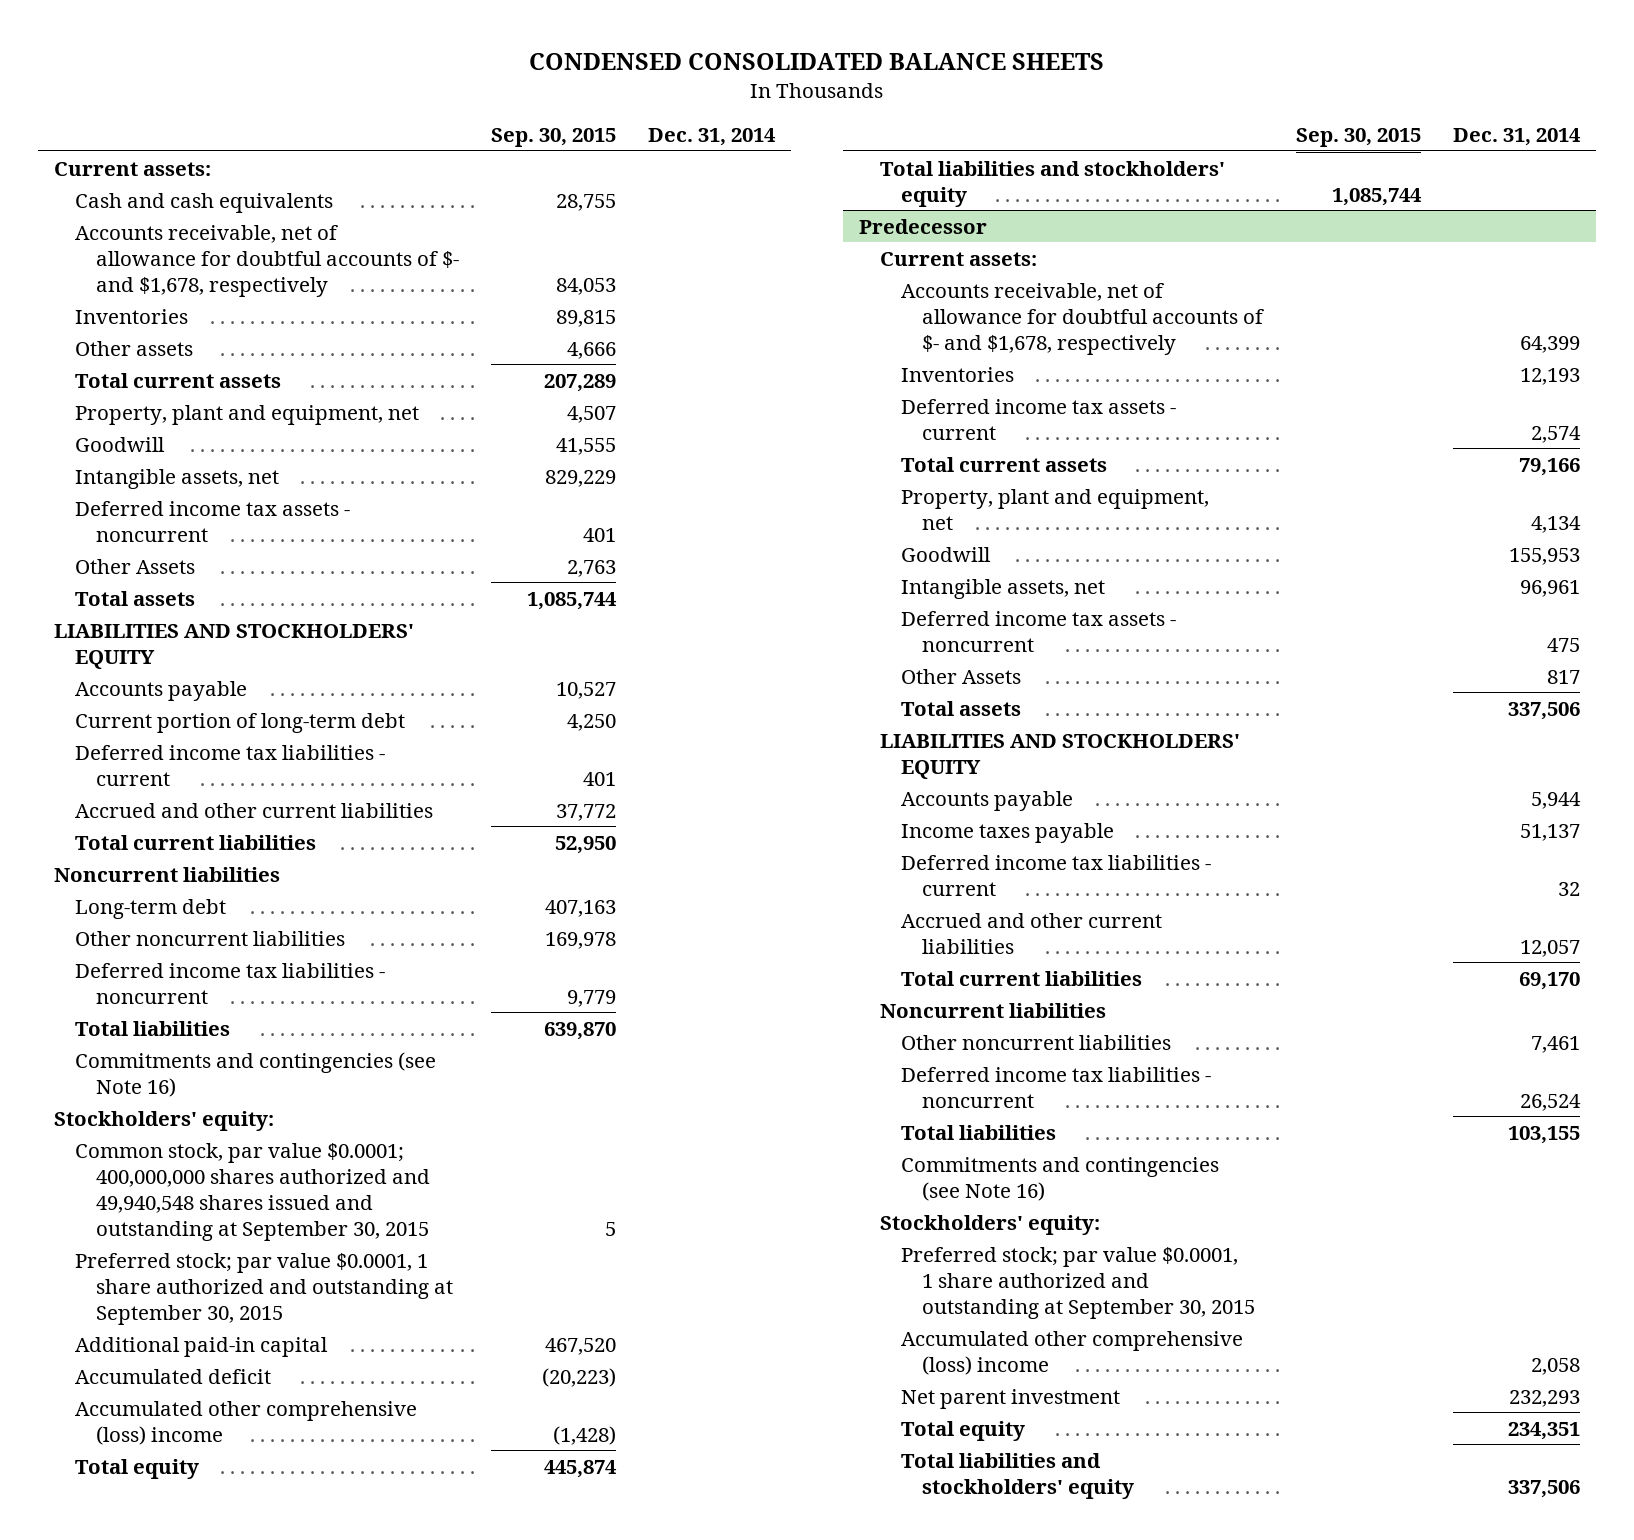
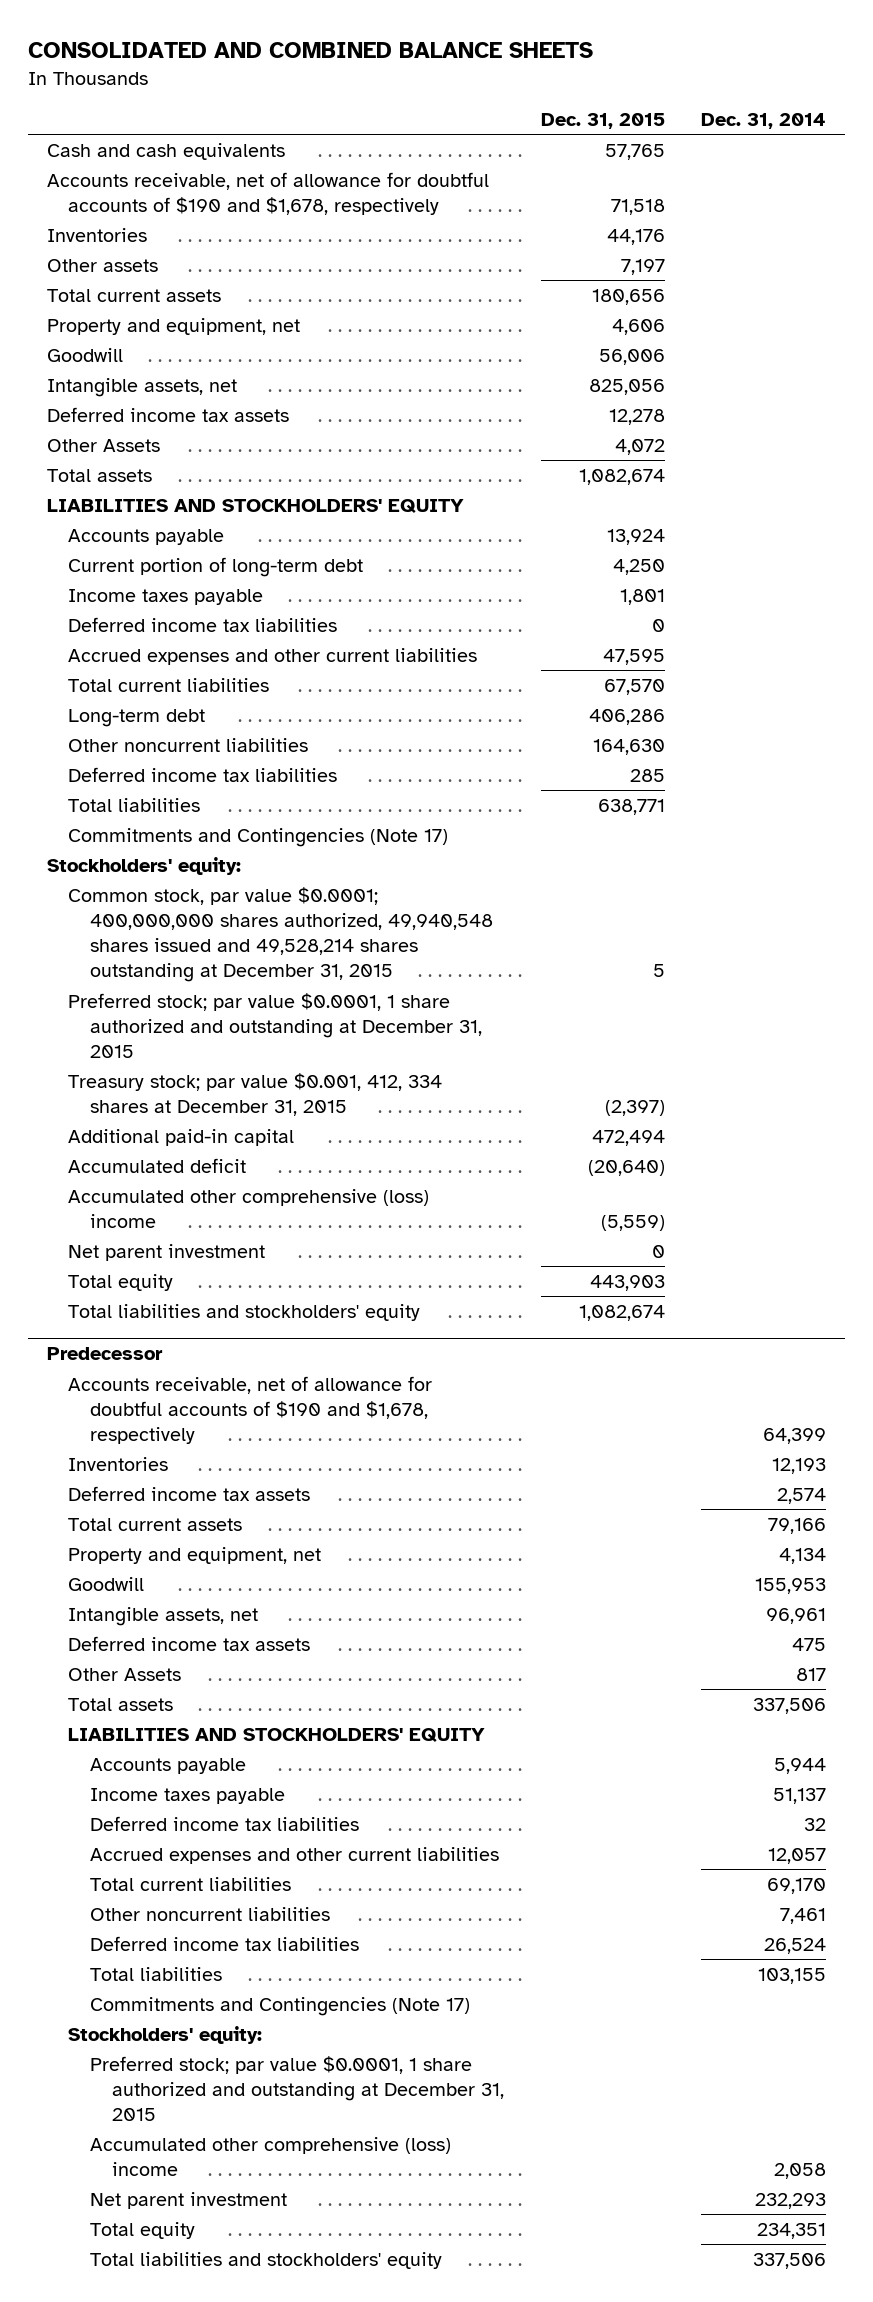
[528,52,1104,70] CONDENSED CONSOLIDATED BALANCE SHEETS -> [28,42,594,59] CONSOLIDATED AND COMBINED BALANCE SHEETS
[491,127,617,147] Sep. 30, 2015 -> none
none -> [540,112,665,129] Dec. 31, 2015
[53,161,211,176] Current assets: -> none
[74,224,460,297] Accounts receivable, net of allowance for doubtful accounts of $- and $1,678, respectively -> [46,171,489,215] Accounts receivable, net of allowance for doubtful accounts of $190 and $1,678, respectively
[74,404,419,425] Property, plant and equipment, net -> [46,317,300,335] Property and equipment, net
[74,500,350,542] Deferred income tax assets - noncurrent -> [46,406,289,422] Deferred income tax assets
none -> [68,588,264,605] Income taxes payable
[74,744,385,786] Deferred income tax liabilities - current -> [68,616,338,632] Deferred income tax liabilities
[74,802,433,818] Accrued and other current liabilities -> [68,647,478,665] Accrued expenses and other current liabilities
[53,866,280,882] Noncurrent liabilities -> none
[74,962,385,1004] Deferred income tax liabilities - noncurrent -> [68,766,338,782] Deferred income tax liabilities
[74,1051,436,1097] Commitments and contingencies (see Note 16) -> [68,827,449,847] Commitments and Contingencies (Note 17)
[74,1142,431,1241] Common stock, par value $0.0001; 400,000,000 shares authorized and 49,940,548 shares issued and outstanding at September 30, 2015 -> [68,886,494,983] Common stock, par value $0.0001; 400,000,000 shares authorized, 49,940,548 shares issued and 49,528,214 shares outstanding at December 31, 2015
[74,1252,454,1325] Preferred stock; par value $0.0001, 1 share authorized and outstanding at September 30, 2015 -> [68,992,483,1058] Preferred stock; par value $0.0001, 1 share authorized and outstanding at December 31, 2015
none -> [68,1072,443,1116] Treasury stock; par value $0.001, 412, 334 shares at December 31, 2015
none -> [68,1243,266,1261] Net parent investment
[879,251,1037,266] Current assets: -> none
[900,282,1265,355] Accounts receivable, net of allowance for doubtful accounts of $- and $1,678, respectively -> [68,1375,433,1444] Accounts receivable, net of allowance for doubtful accounts of $190 and $1,678, respectively
[900,398,1176,440] Deferred income tax assets - current -> [68,1485,311,1501] Deferred income tax assets
[900,488,1209,530] Property, plant and equipment, net -> [68,1546,322,1564] Property and equipment, net
[900,610,1176,652] Deferred income tax assets - noncurrent -> [68,1635,311,1651] Deferred income tax assets
[900,854,1211,896] Deferred income tax liabilities - current -> [90,1815,360,1831] Deferred income tax liabilities
[900,912,1162,954] Accrued and other current liabilities -> [90,1846,500,1864] Accrued expenses and other current liabilities
[879,1002,1106,1018] Noncurrent liabilities -> none
[900,1066,1211,1108] Deferred income tax liabilities - noncurrent -> [90,1935,360,1951] Deferred income tax liabilities
[900,1156,1219,1201] Commitments and contingencies (see Note 16) -> [90,1996,471,2016] Commitments and Contingencies (Note 17)
[900,1246,1256,1319] Preferred stock; par value $0.0001, 1 share authorized and outstanding at September 30, 2015 -> [90,2055,504,2121] Preferred stock; par value $0.0001, 1 share authorized and outstanding at December 31, 2015

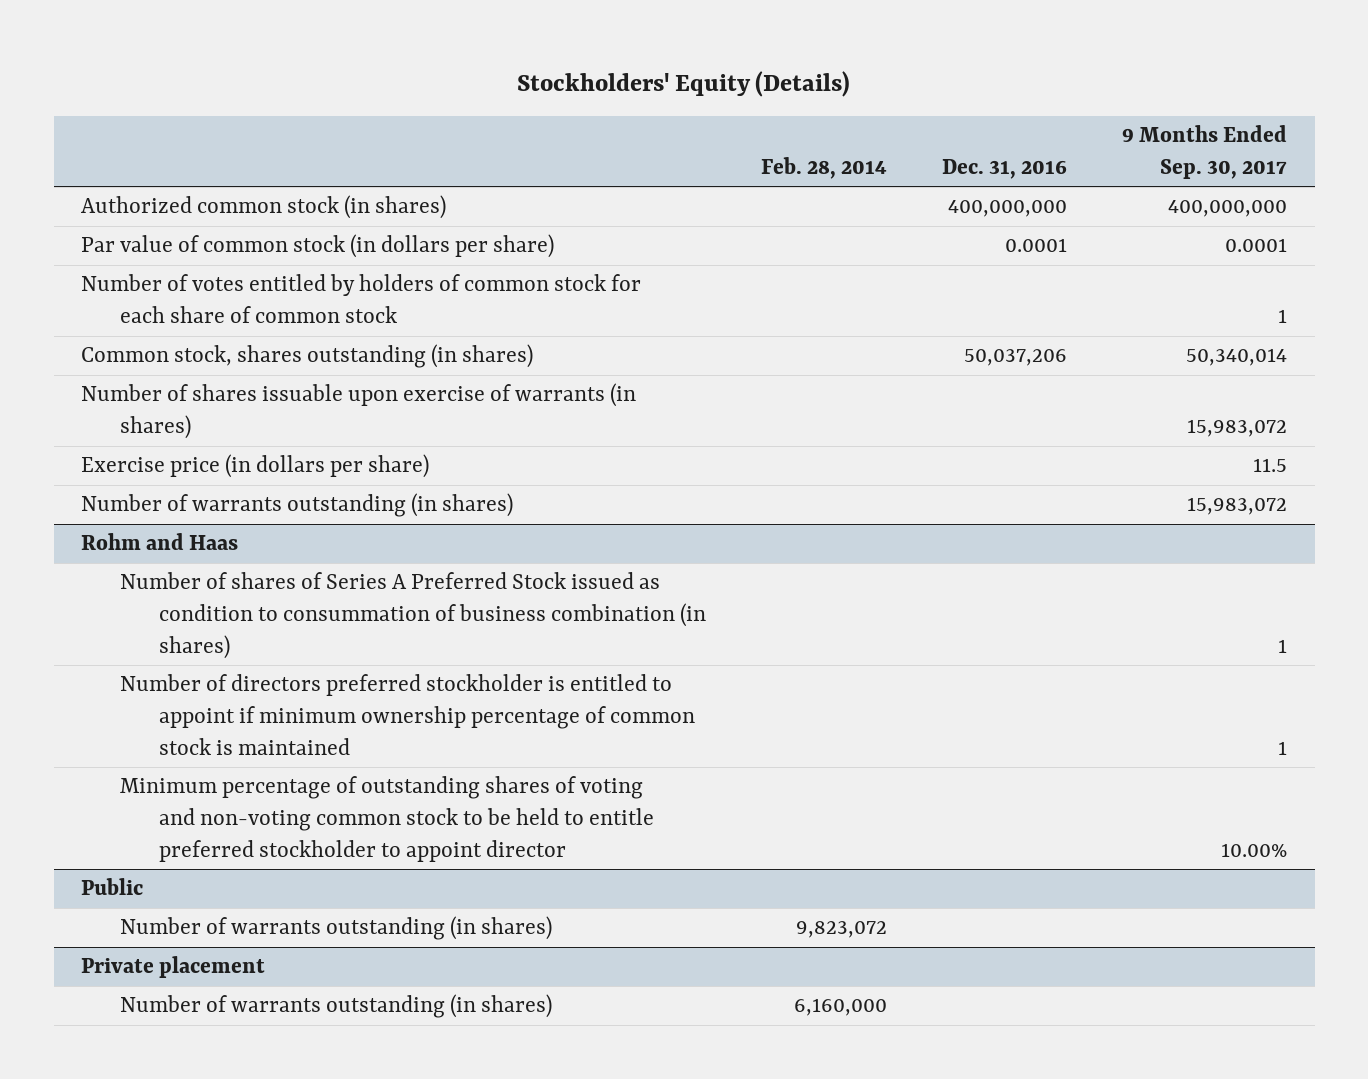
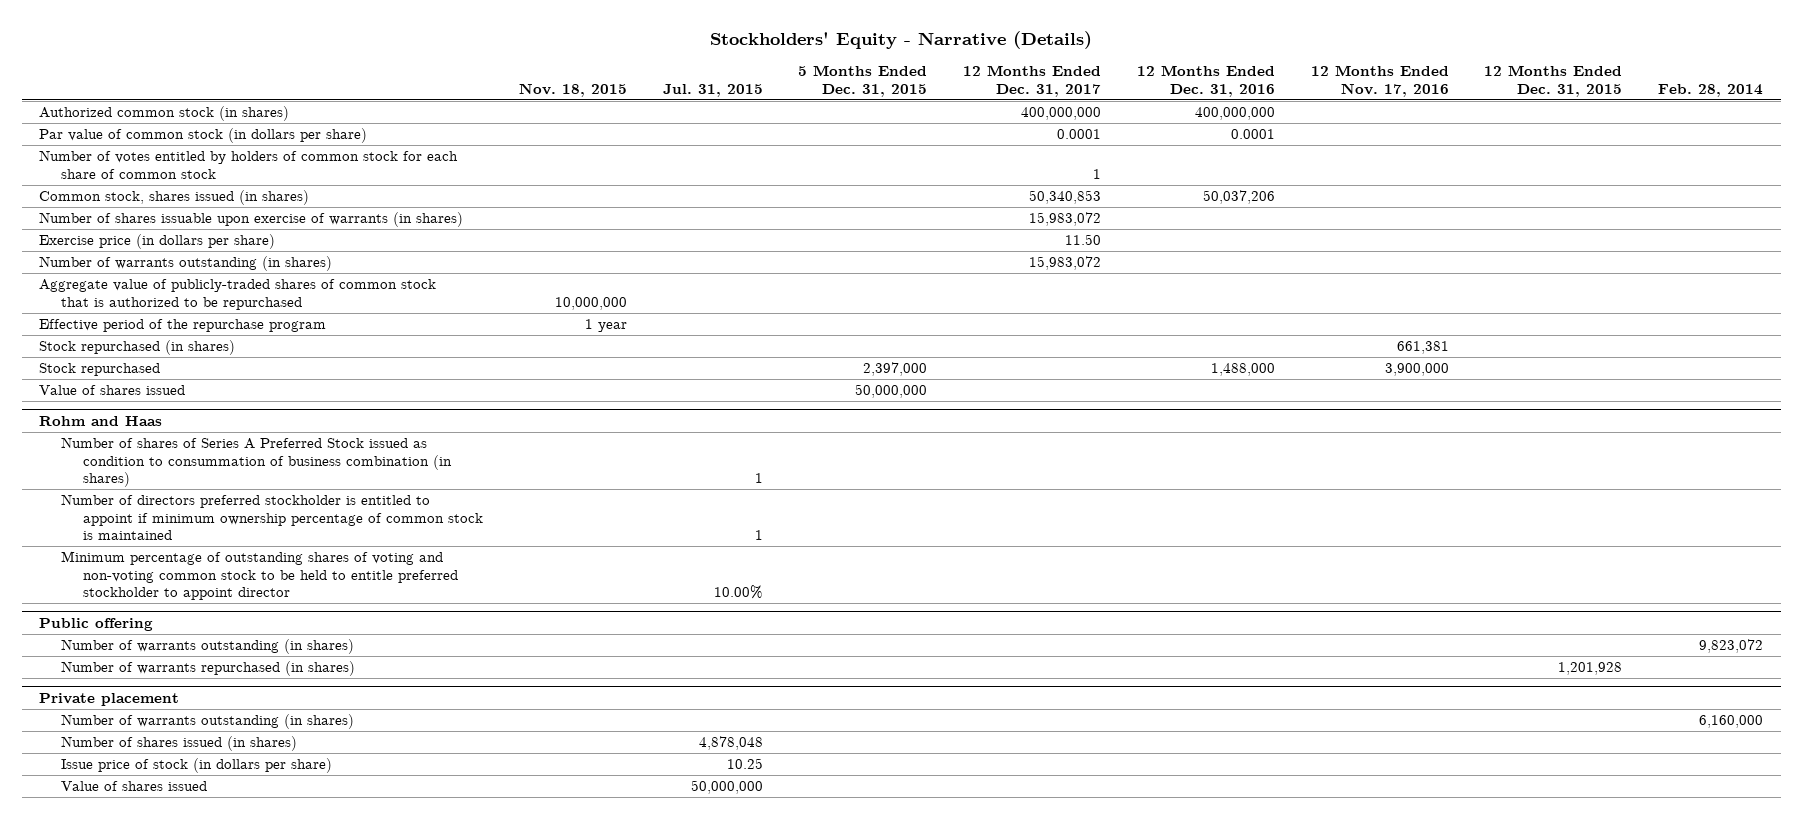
[517,71,851,98] Stockholders' Equity (Details) -> [710,30,1093,49] Stockholders' Equity - Narrative (Details)
[942,158,1068,179] Dec. 31, 2016 -> none
[1122,125,1288,179] 9 Months Ended Sep. 30, 2017 -> none
none -> [518,82,627,97] Nov. 18, 2015
none -> [662,83,763,97] Jul. 31, 2015
none -> [798,65,928,97] 5 Months Ended Dec. 31, 2015
none -> [963,65,1102,97] 12 Months Ended Dec. 31, 2017
none -> [1136,65,1275,97] 12 Months Ended Dec. 31, 2016
none -> [1310,65,1449,97] 12 Months Ended Nov. 17, 2016
none -> [1484,65,1623,97] 12 Months Ended Dec. 31, 2015
[81,344,534,369] Common stock, shares outstanding (in shares) -> [39,190,310,206] Common stock, shares issued (in shares)
none -> [39,279,437,310] Aggregate value of publicly-traded shares of common stock that is authorized to be repurchased
none -> [39,319,327,333] Effective period of the repurchase program
none -> [39,340,236,356] Stock repurchased (in shares)
none -> [39,363,161,377] Stock repurchased
none -> [39,385,186,396] Value of shares issued
[81,878,144,896] Public -> [39,618,154,632] Public offering
none -> [61,661,356,677] Number of warrants repurchased (in shares)
none -> [61,736,298,752] Number of shares issued (in shares)
none -> [61,758,333,774] Issue price of stock (in dollars per share)
none -> [61,781,208,792] Value of shares issued

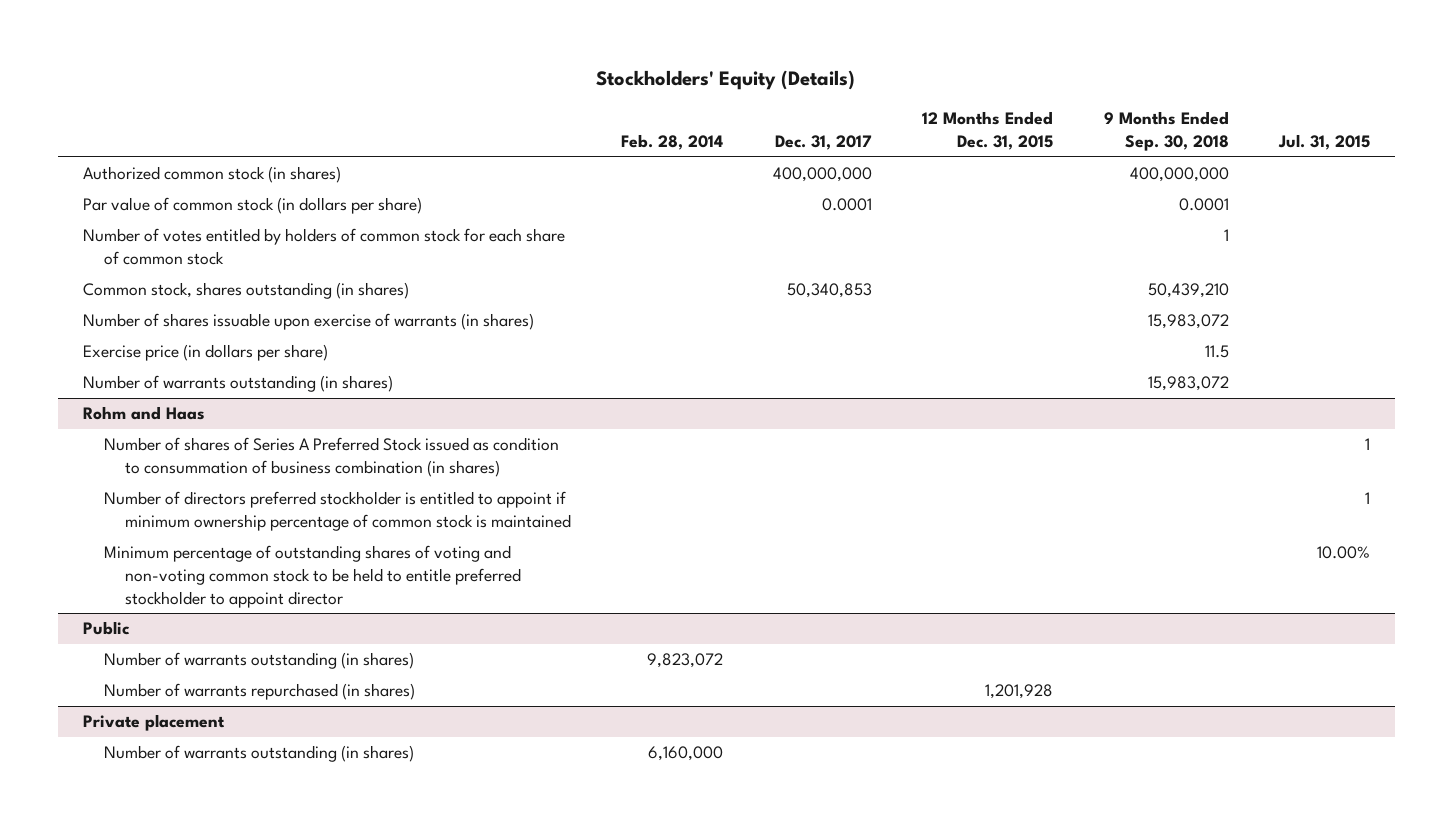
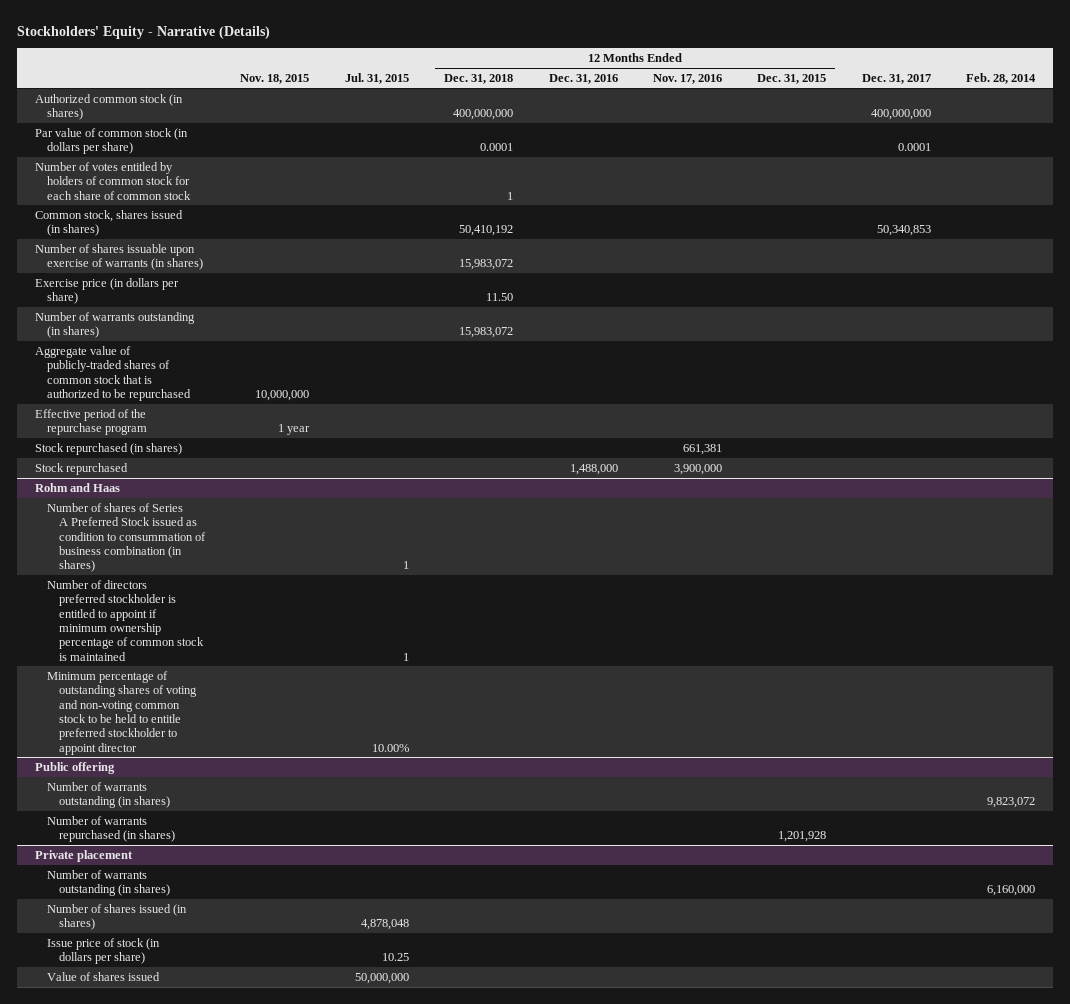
[596,70,856,91] Stockholders' Equity (Details) -> [16,26,270,40] Stockholders' Equity - Narrative (Details)
[1103,111,1229,151] 9 Months Ended Sep. 30, 2018 -> none
none -> [240,73,310,84] Nov. 18, 2015
none -> [444,73,514,84] Dec. 31, 2018
none -> [548,73,618,84] Dec. 31, 2016
none -> [653,73,723,84] Nov. 17, 2016
[82,282,409,300] Common stock, shares outstanding (in shares) -> [34,209,183,237] Common stock, shares issued (in shares)
none -> [34,345,191,401] Aggregate value of publicly-traded shares of common stock that is authorized to be repurchased
none -> [34,408,147,436] Effective period of the repurchase program
none -> [34,442,182,455] Stock repurchased (in shares)
none -> [34,462,128,475] Stock repurchased
[82,621,130,636] Public -> [34,761,115,774] Public offering
none -> [46,903,187,931] Number of shares issued (in shares)
none -> [46,937,160,965] Issue price of stock (in dollars per share)
none -> [46,971,160,981] Value of shares issued

